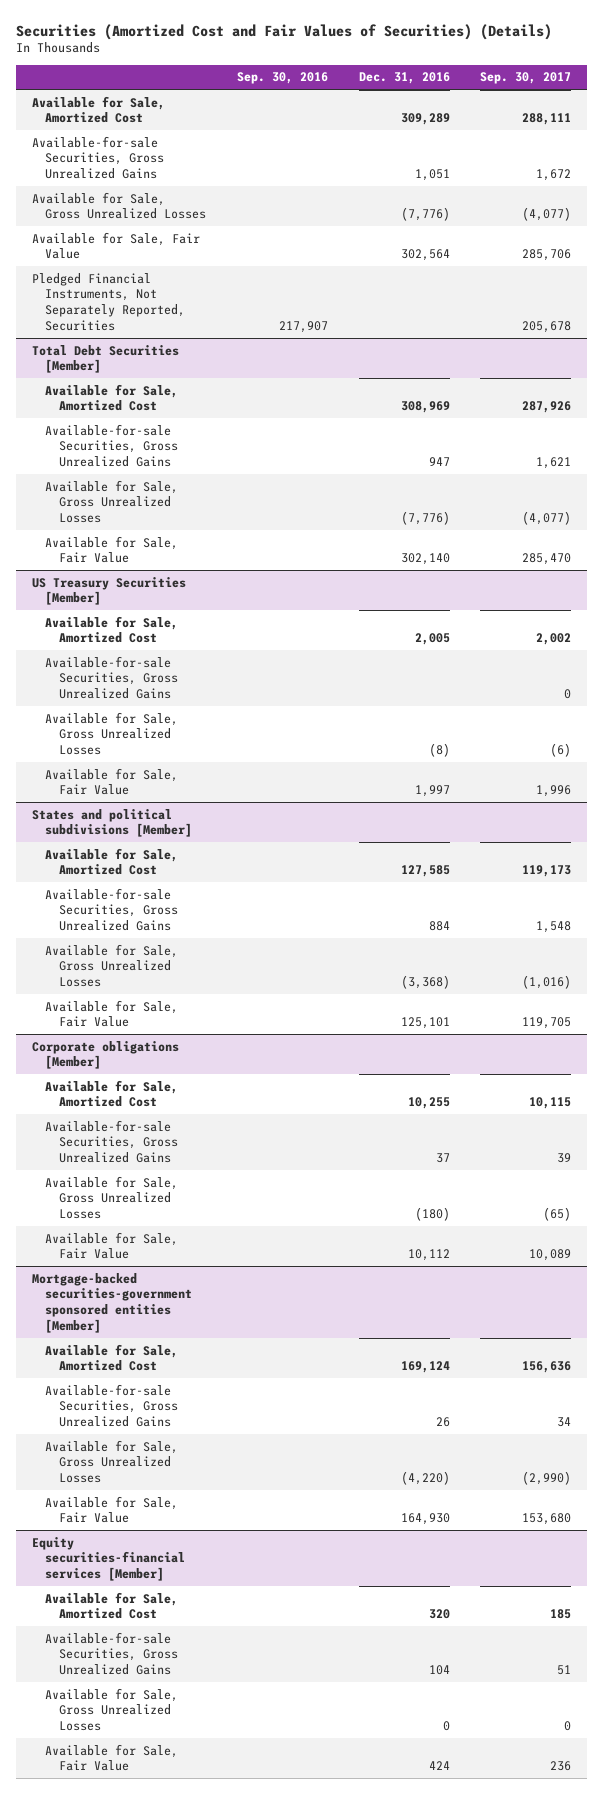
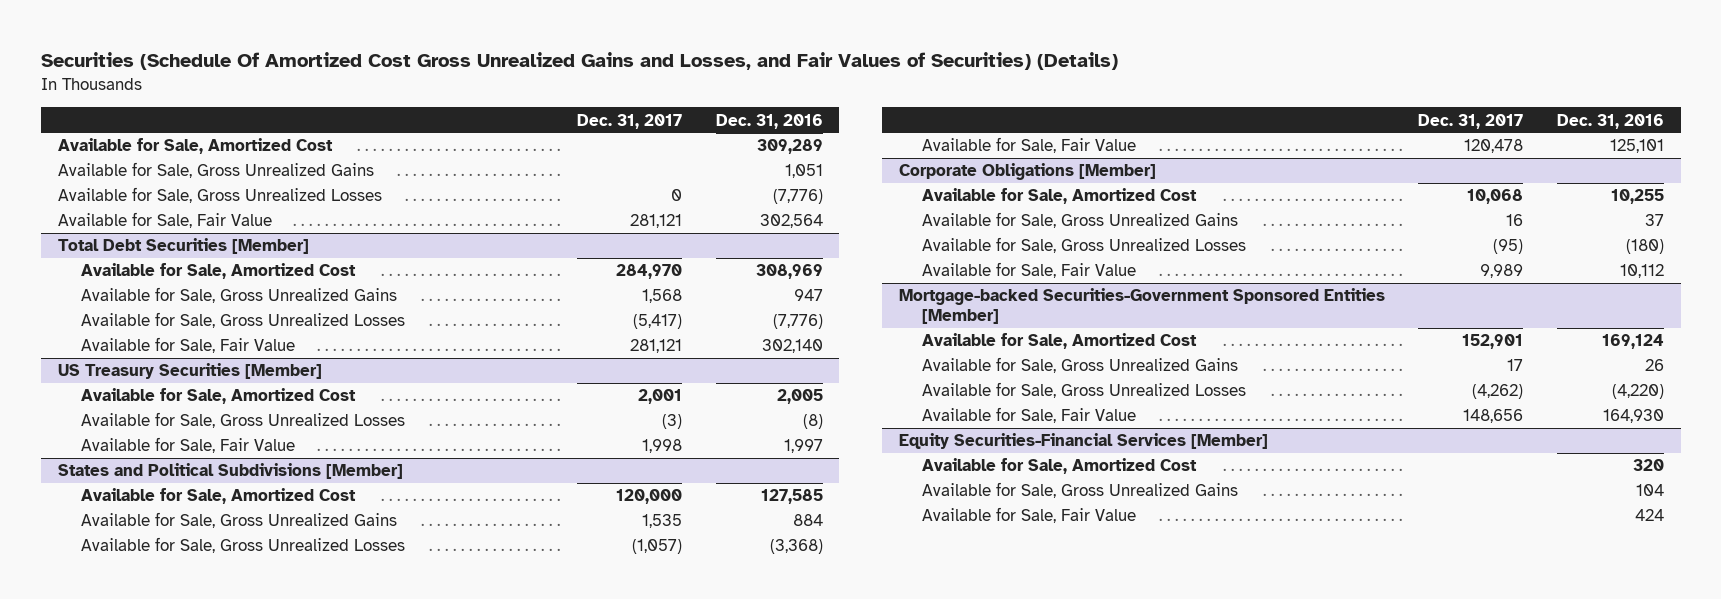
[16,23,553,40] Securities (Amortized Cost and Fair Values of Securities) (Details) -> [40,52,1118,71] Securities (Schedule Of Amortized Cost Gross Unrealized Gains and Losses, and Fair Values of Securities) (Details)
[236,72,328,85] Sep. 30, 2016 -> none
[480,72,572,85] Sep. 30, 2017 -> none
none -> [577,113,683,129] Dec. 31, 2017
[31,135,165,179] Available-for-sale Securities, Gross Unrealized Gains -> [57,162,374,179] Available for Sale, Gross Unrealized Gains
[31,272,186,331] Pledged Financial Instruments, Not Separately Reported, Securities -> none
[45,423,178,467] Available-for-sale Securities, Gross Unrealized Gains -> [80,287,397,304] Available for Sale, Gross Unrealized Gains
[45,655,178,699] Available-for-sale Securities, Gross Unrealized Gains -> none
[31,808,193,838] States and political subdivisions [Member] -> [57,463,403,480] States and Political Subdivisions [Member]
[45,887,178,931] Available-for-sale Securities, Gross Unrealized Gains -> [80,512,397,529] Available for Sale, Gross Unrealized Gains
[31,1040,179,1070] Corporate obligations [Member] -> [898,163,1156,181] Corporate Obligations [Member]
[45,1119,178,1163] Available-for-sale Securities, Gross Unrealized Gains -> [922,212,1239,229] Available for Sale, Gross Unrealized Gains
[31,1272,193,1333] Mortgage-backed securities-government sponsored entities [Member] -> [898,288,1385,325] Mortgage-backed Securities-Government Sponsored Entities [Member]
[45,1383,178,1427] Available-for-sale Securities, Gross Unrealized Gains -> [922,357,1239,374] Available for Sale, Gross Unrealized Gains
[31,1536,186,1581] Equity securities-financial services [Member] -> [898,433,1268,450] Equity Securities-Financial Services [Member]
[45,1687,179,1731] Available for Sale, Gross Unrealized Losses -> none
[45,1631,178,1675] Available-for-sale Securities, Gross Unrealized Gains -> [922,482,1239,499] Available for Sale, Gross Unrealized Gains

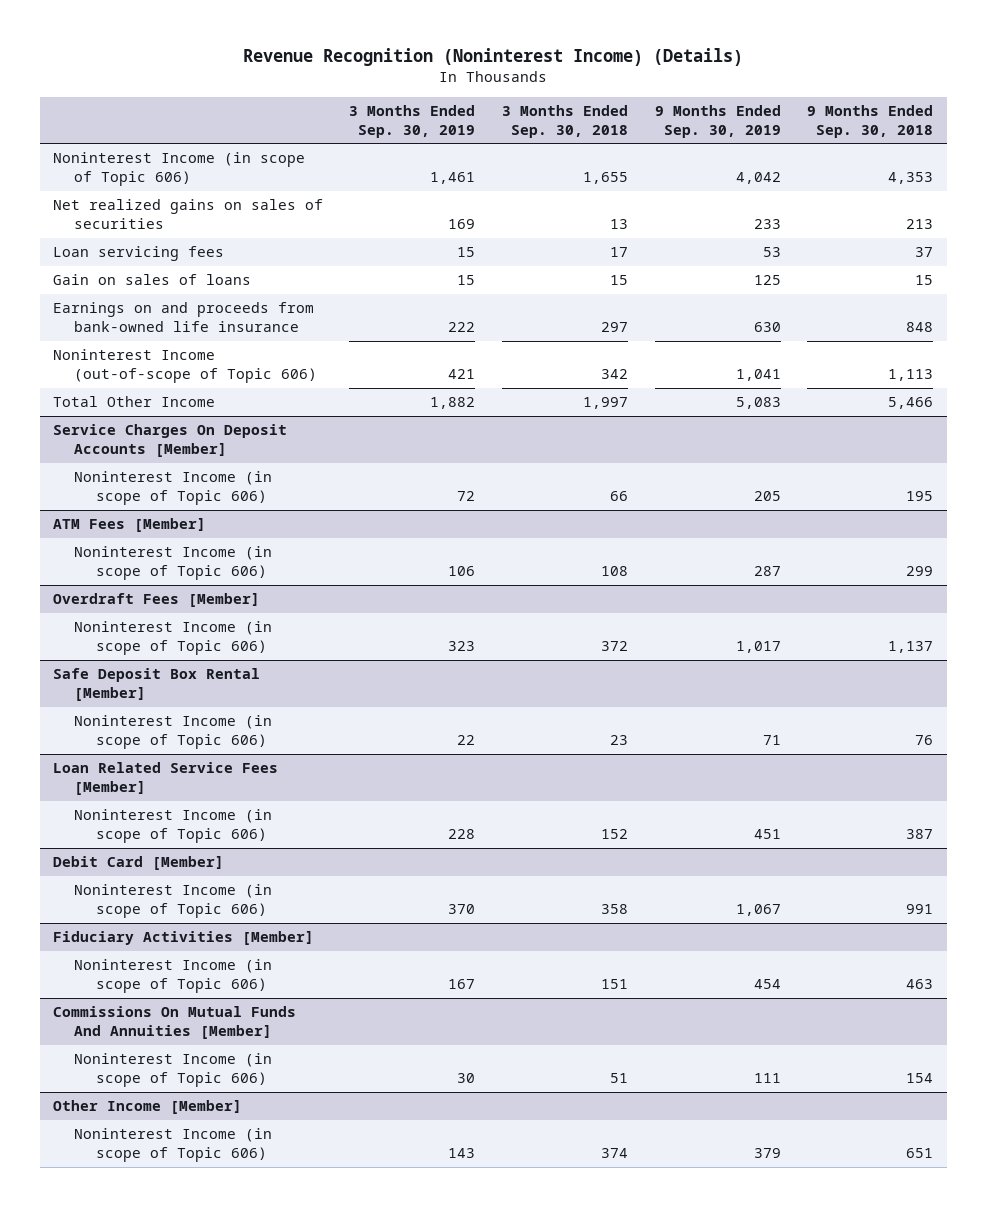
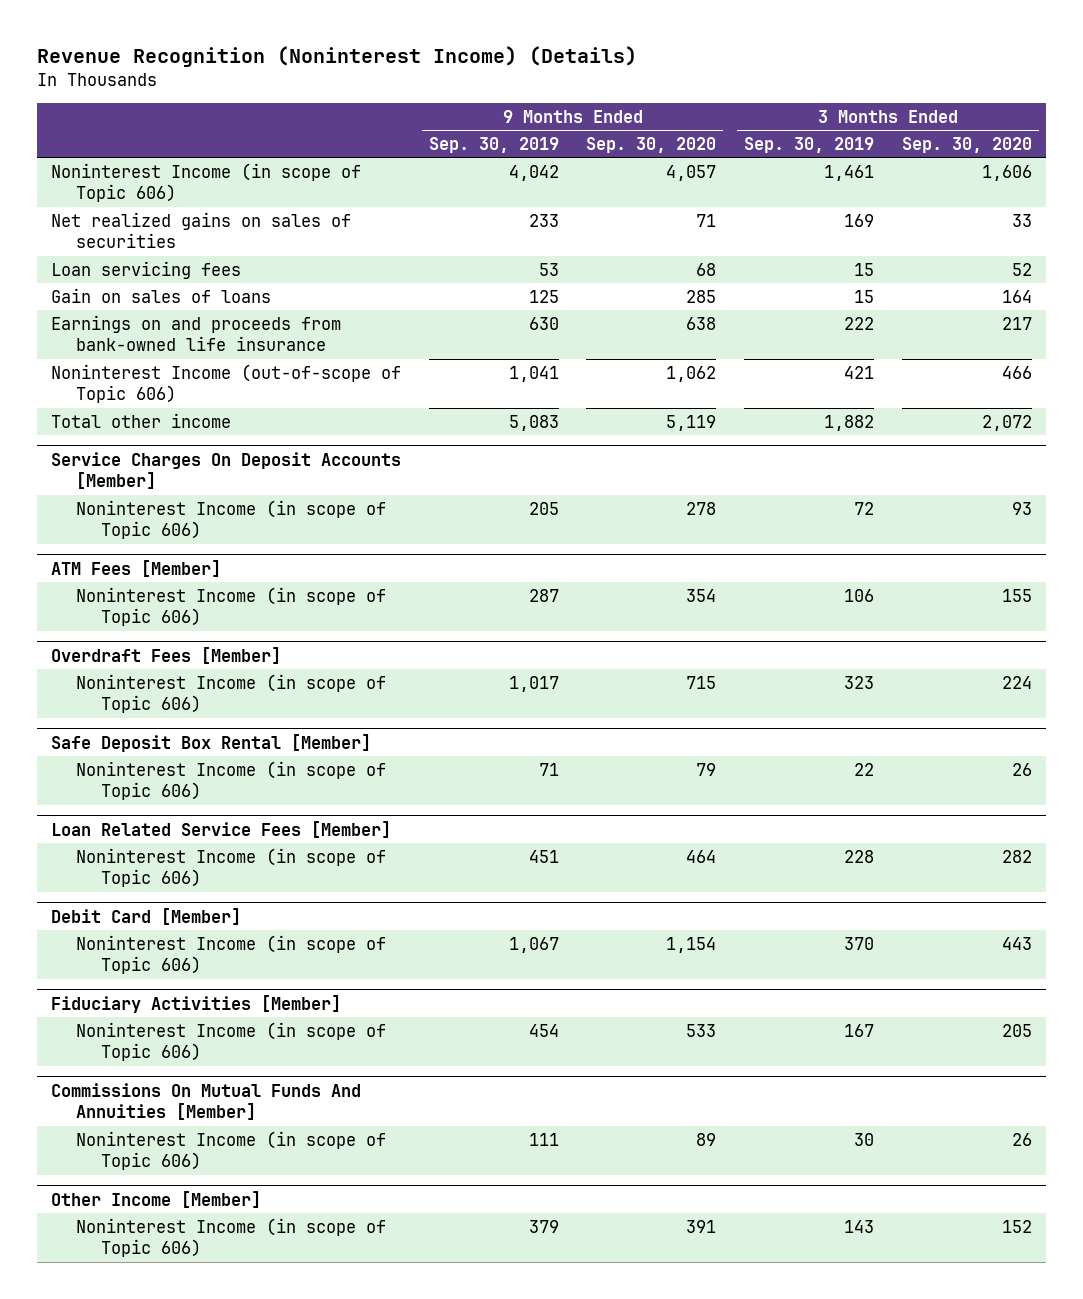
[502,104,629,138] 3 Months Ended Sep. 30, 2018 -> none
[807,104,934,138] 9 Months Ended Sep. 30, 2018 -> none
none -> [586,136,717,153] Sep. 30, 2020
none -> [902,136,1033,153] Sep. 30, 2020
[52,396,215,408] Total Other Income -> [50,412,231,428] Total other income

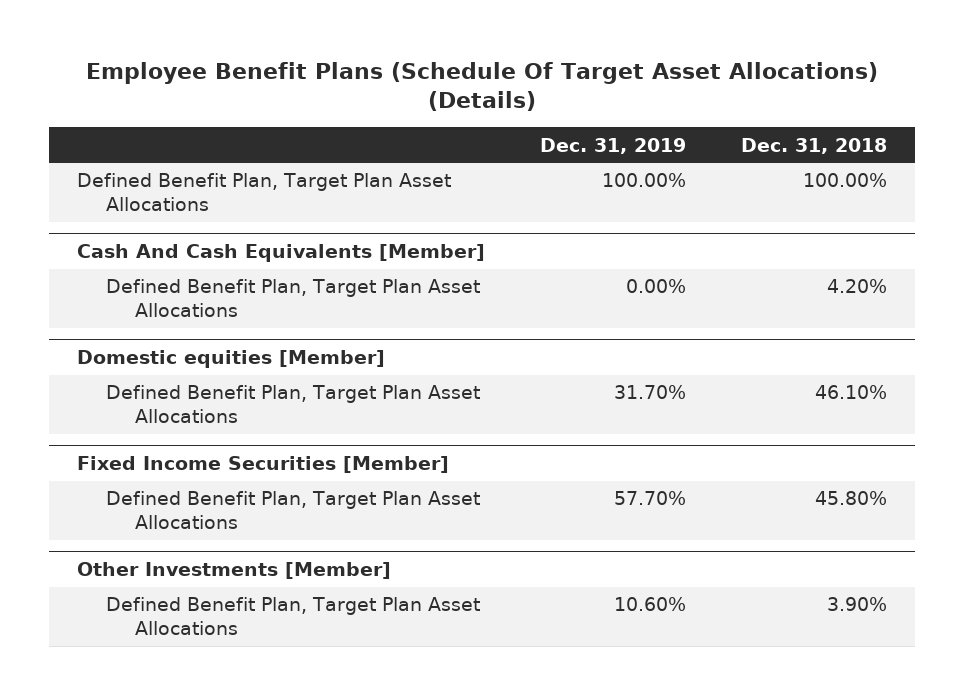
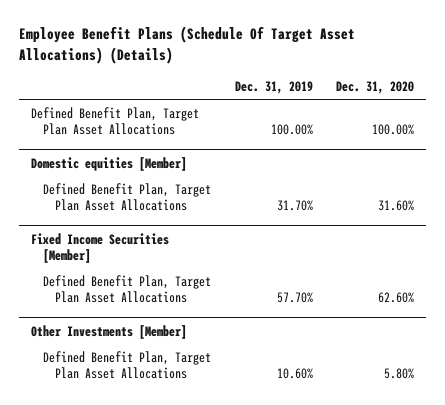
[741,137,888,154] Dec. 31, 2018 -> none
none -> [336,81,415,95] Dec. 31, 2020
[76,244,485,263] Cash And Cash Equivalents [Member] -> none
[105,279,480,318] Defined Benefit Plan, Target Plan Asset Allocations -> none

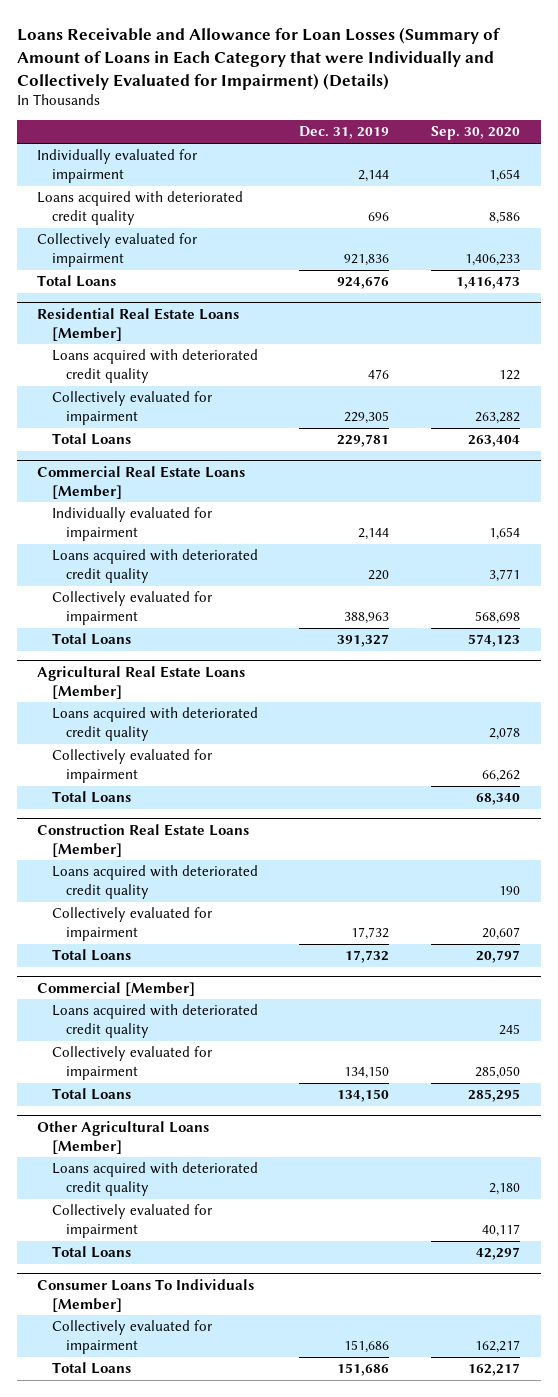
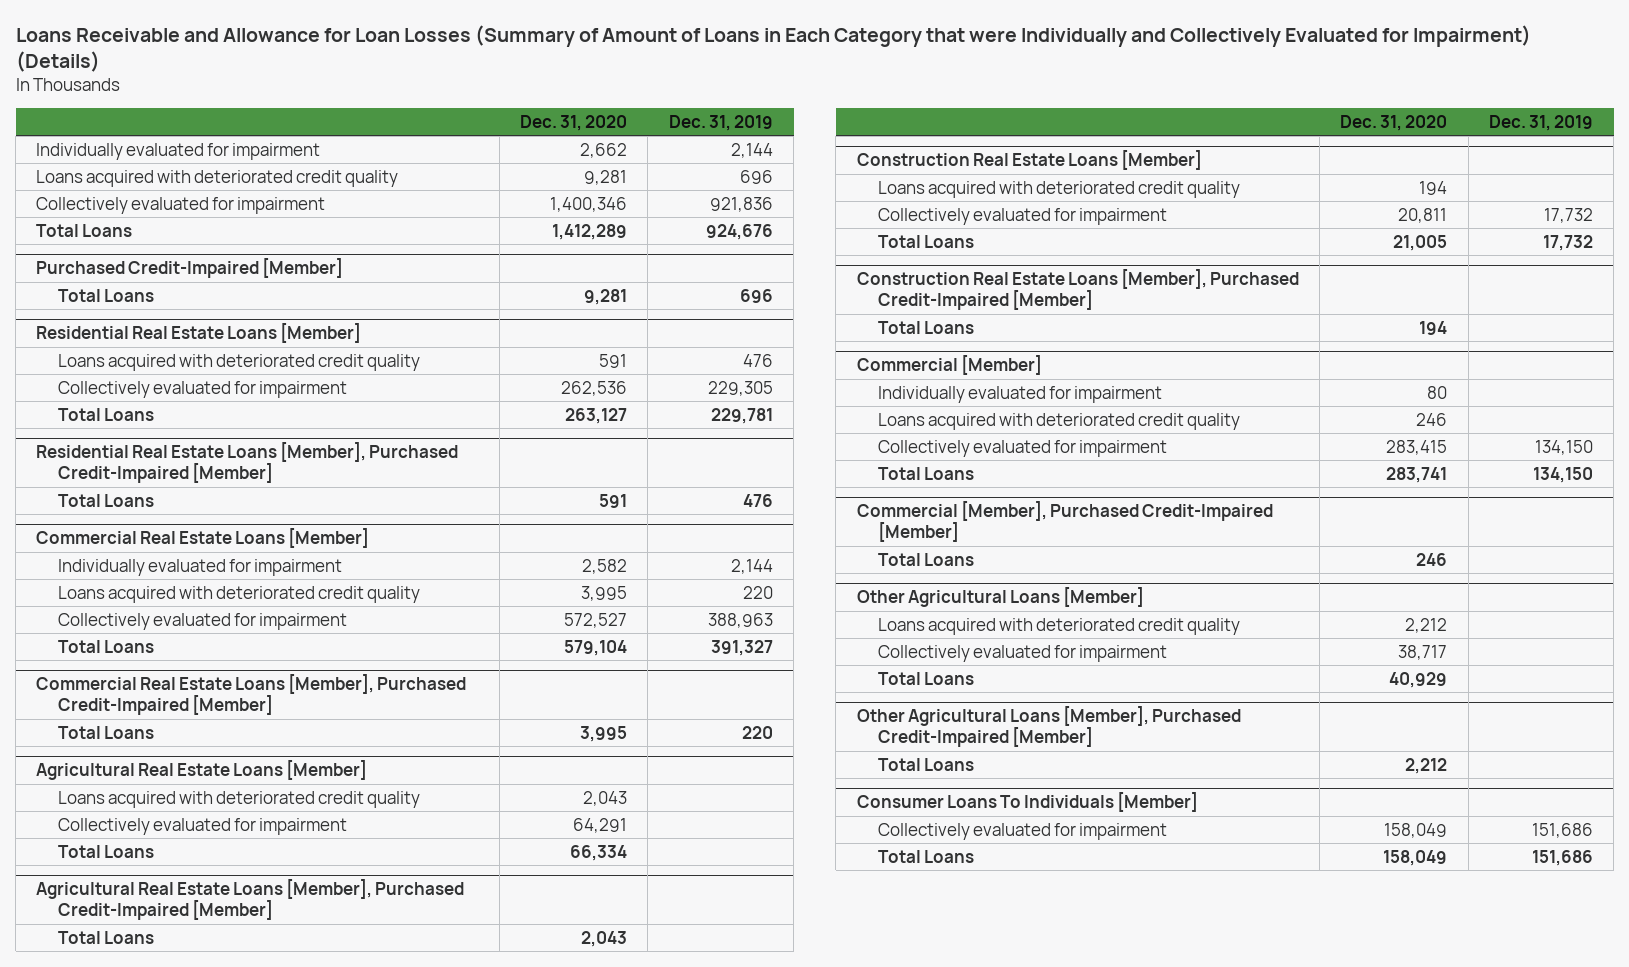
[431,126,521,141] Sep. 30, 2020 -> none
none -> [520,114,628,131] Dec. 31, 2020
none -> [36,258,344,279] Purchased Credit-Impaired [Member]
none -> [57,288,154,302] Total Loans
none -> [36,442,459,484] Residential Real Estate Loans [Member], Purchased Credit-Impaired [Member]
none -> [57,493,154,507] Total Loans
none -> [36,674,467,716] Commercial Real Estate Loans [Member], Purchased Credit-Impaired [Member]
none -> [57,725,154,739] Total Loans
none -> [36,879,465,921] Agricultural Real Estate Loans [Member], Purchased Credit-Impaired [Member]
none -> [57,930,154,944] Total Loans
none -> [856,269,1299,311] Construction Real Estate Loans [Member], Purchased Credit-Impaired [Member]
none -> [878,320,975,334] Total Loans
none -> [878,385,1163,403] Individually evaluated for impairment
none -> [856,501,1273,543] Commercial [Member], Purchased Credit-Impaired [Member]
none -> [878,552,975,566] Total Loans
none -> [856,706,1241,748] Other Agricultural Loans [Member], Purchased Credit-Impaired [Member]
none -> [878,757,975,771] Total Loans

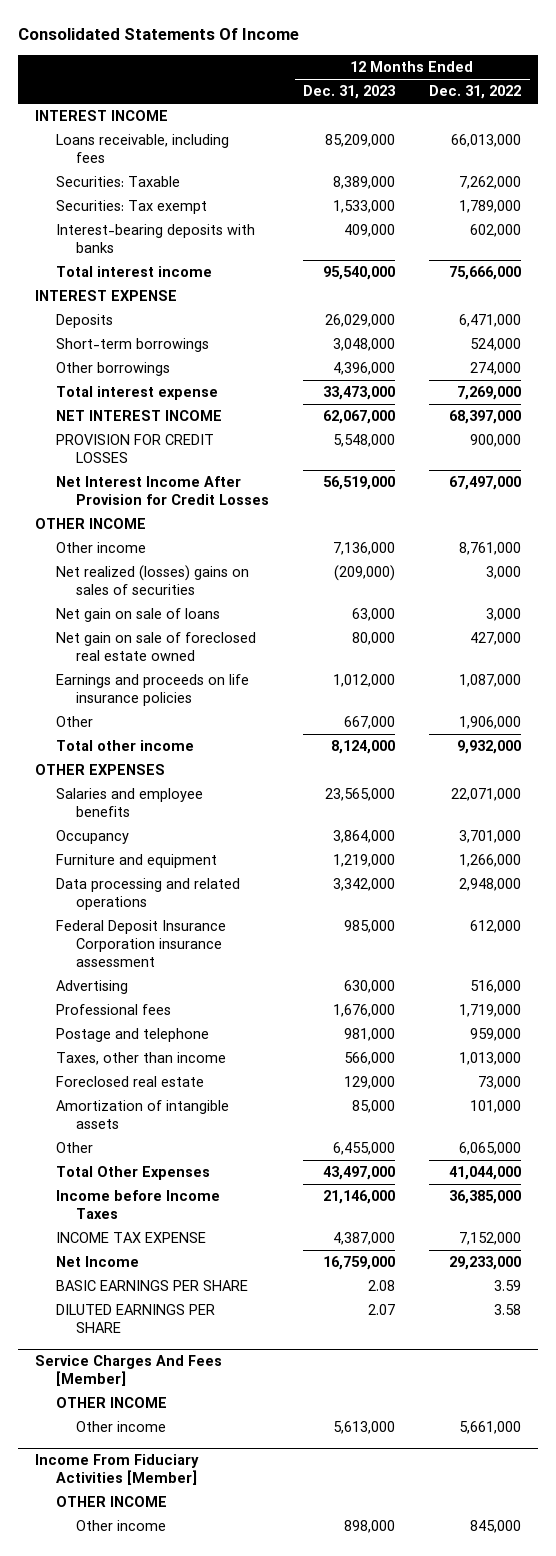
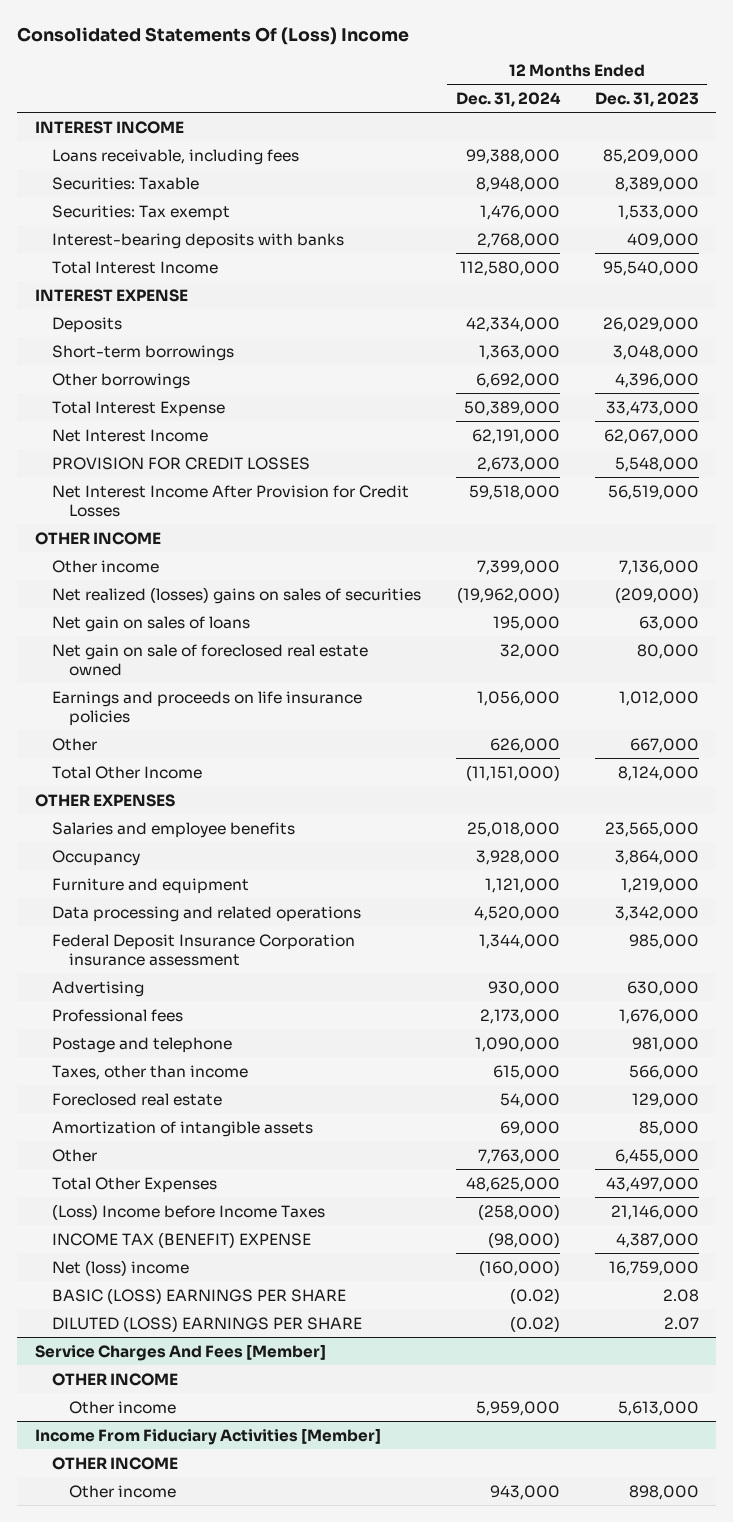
[18,28,300,41] Consolidated Statements Of Income -> [17,27,410,46] Consolidated Statements Of (Loss) Income
[429,85,522,100] Dec. 31, 2022 -> none
none -> [455,92,561,108] Dec. 31, 2024
[55,266,212,278] Total interest income -> [51,260,218,274] Total Interest Income
[55,386,218,401] Total interest expense -> [51,400,225,417] Total Interest Expense
[55,410,222,422] NET INTEREST INCOME -> [51,428,208,442] Net Interest Income
[55,608,220,623] Net gain on sale of loans -> [51,615,250,632] Net gain on sales of loans
[55,740,194,752] Total other income -> [51,765,202,779] Total Other Income
[55,1190,220,1220] Income before Income Taxes -> [51,1203,325,1220] (Loss) Income before Income Taxes
[55,1232,206,1244] INCOME TAX EXPENSE -> [51,1231,311,1248] INCOME TAX (BENEFIT) EXPENSE
[55,1256,139,1268] Net Income -> [51,1259,189,1276] Net (loss) income
[55,1280,248,1292] BASIC EARNINGS PER SHARE -> [51,1287,346,1304] BASIC (LOSS) EARNINGS PER SHARE
[55,1304,215,1334] DILUTED EARNINGS PER SHARE -> [51,1315,362,1332] DILUTED (LOSS) EARNINGS PER SHARE

